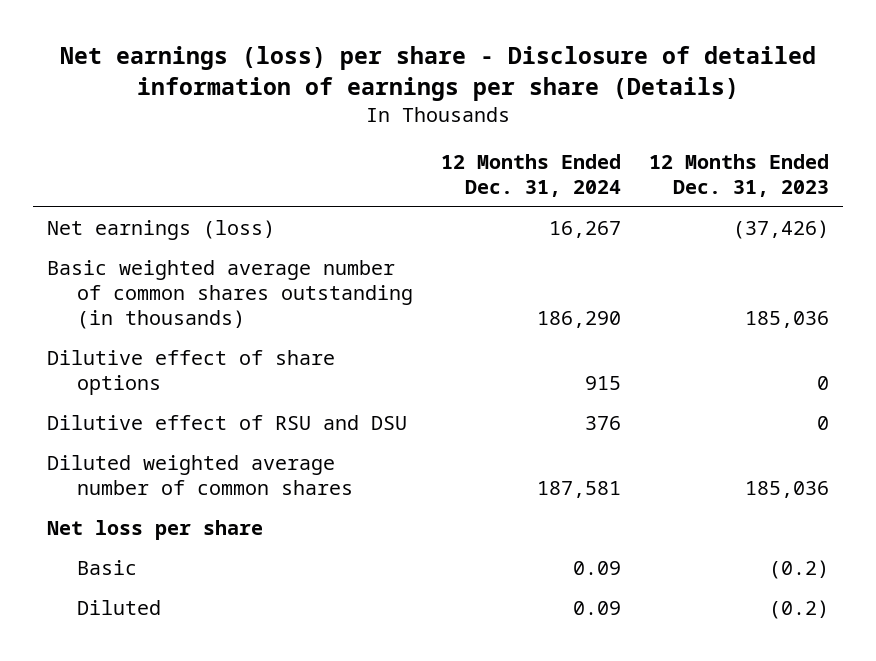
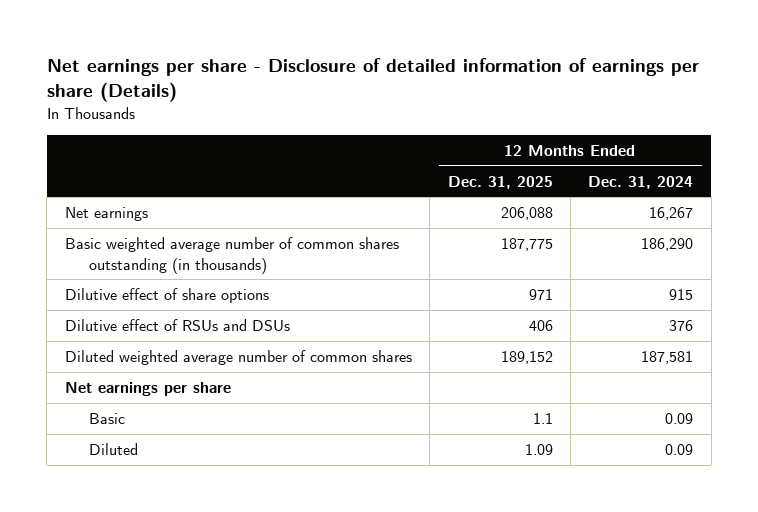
[60,45,817,102] Net earnings (loss) per share - Disclosure of detailed information of earnings per share (Details) -> [46,58,699,103] Net earnings per share - Disclosure of detailed information of earnings per share (Details)
[649,154,830,198] 12 Months Ended Dec. 31, 2023 -> none
none -> [447,175,553,189] Dec. 31, 2025
[46,219,275,240] Net earnings (loss) -> [64,206,148,221] Net earnings
[46,414,407,430] Dilutive effect of RSU and DSU -> [64,318,290,331] Dilutive effect of RSUs and DSUs
[46,519,263,540] Net loss per share -> [64,381,231,396] Net earnings per share

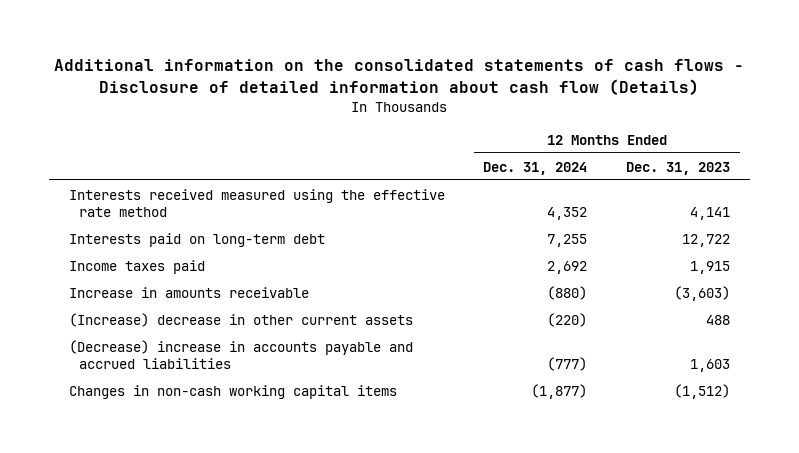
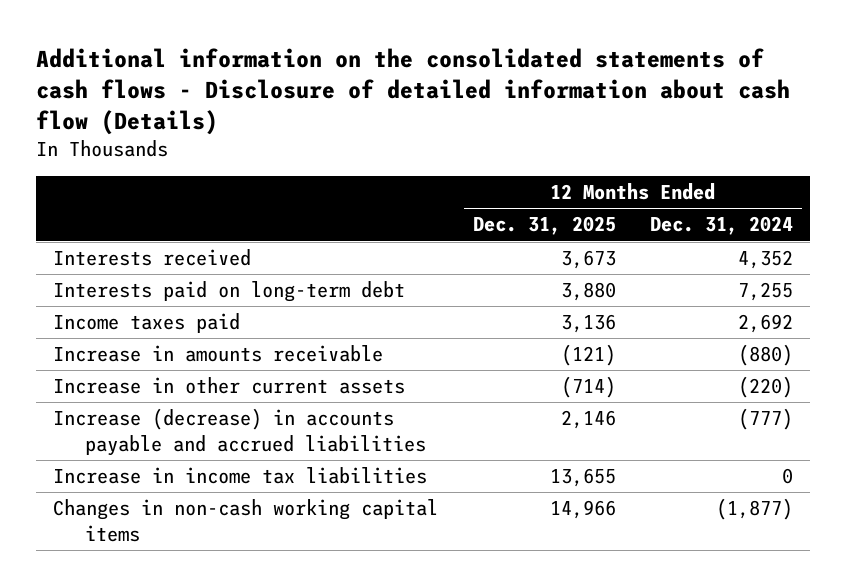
[626,161,731,175] Dec. 31, 2023 -> none
none -> [472,216,616,236] Dec. 31, 2025
[68,188,445,217] Interests received measured using the effective rate method -> [53,249,252,267] Interests received
[68,312,413,327] (Increase) decrease in other current assets -> [53,377,406,395] Increase in other current assets
[68,339,413,369] (Decrease) increase in accounts payable and accrued liabilities -> [53,408,426,456] Increase (decrease) in accounts payable and accrued liabilities
none -> [53,467,428,485] Increase in income tax liabilities

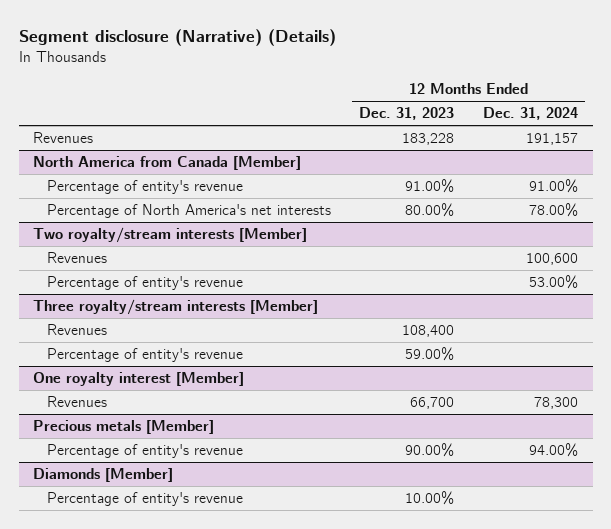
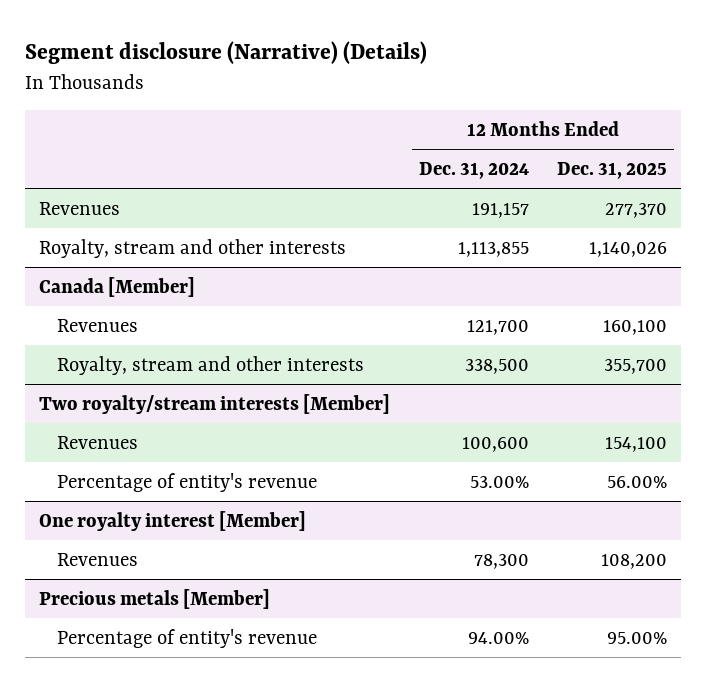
[359,107,455,121] Dec. 31, 2023 -> none
none -> [557,162,668,180] Dec. 31, 2025
[46,180,243,195] Percentage of entity's revenue -> none
[46,204,331,219] Percentage of North America's net interests -> none
none -> [39,238,347,258] Royalty, stream and other interests
[33,156,302,171] North America from Canada [Member] -> [39,276,196,297] Canada [Member]
none -> [57,318,139,332] Revenues
none -> [57,355,365,375] Royalty, stream and other interests
[33,299,319,316] Three royalty/stream interests [Member] -> none
[46,324,107,336] Revenues -> none
[46,348,243,363] Percentage of entity's revenue -> none
[33,468,174,483] Diamonds [Member] -> none
[46,492,243,507] Percentage of entity's revenue -> none

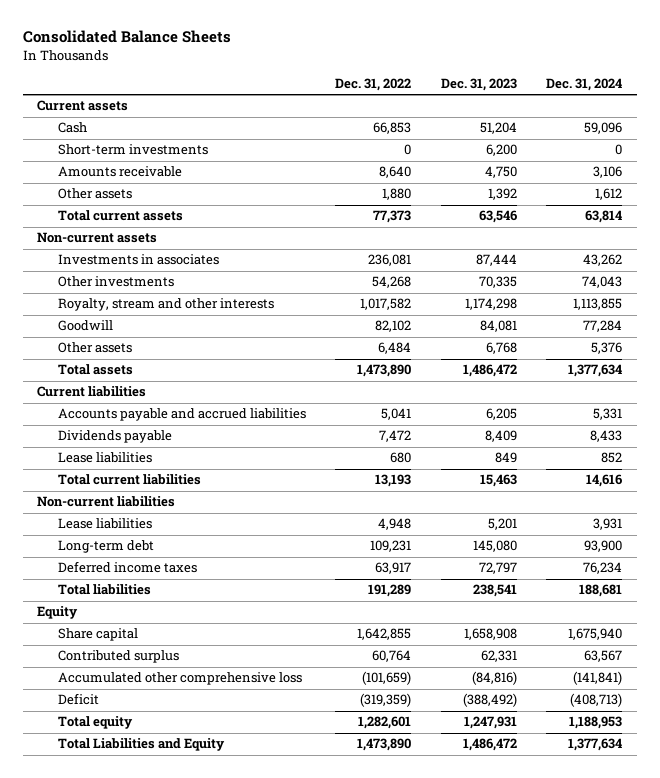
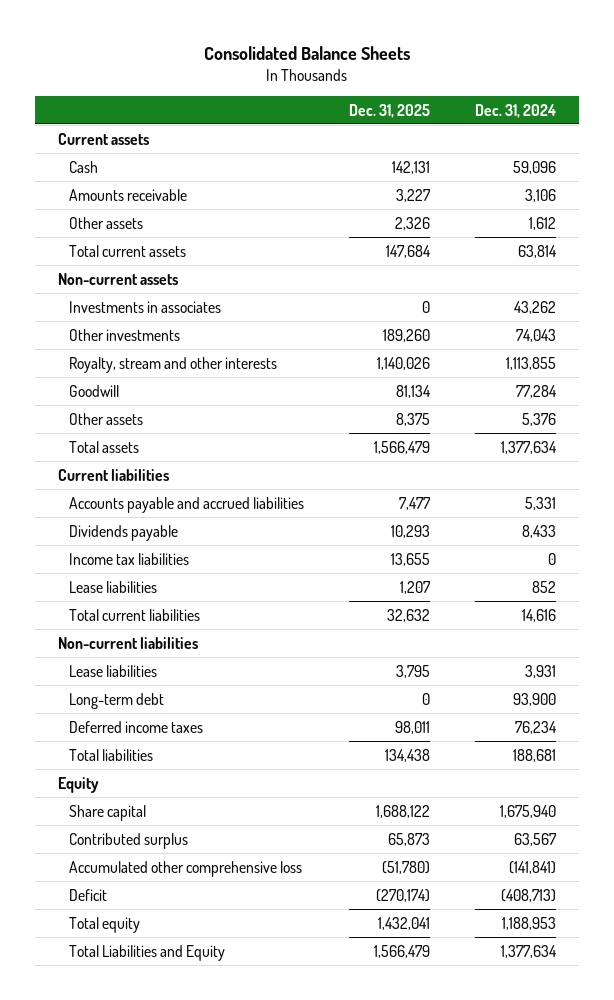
[335,77,412,91] Dec. 31, 2022 -> none
[440,77,517,91] Dec. 31, 2023 -> none
none -> [349,103,431,118] Dec. 31, 2025
[57,144,208,156] Short-term investments -> none
none -> [69,552,190,565] Income tax liabilities

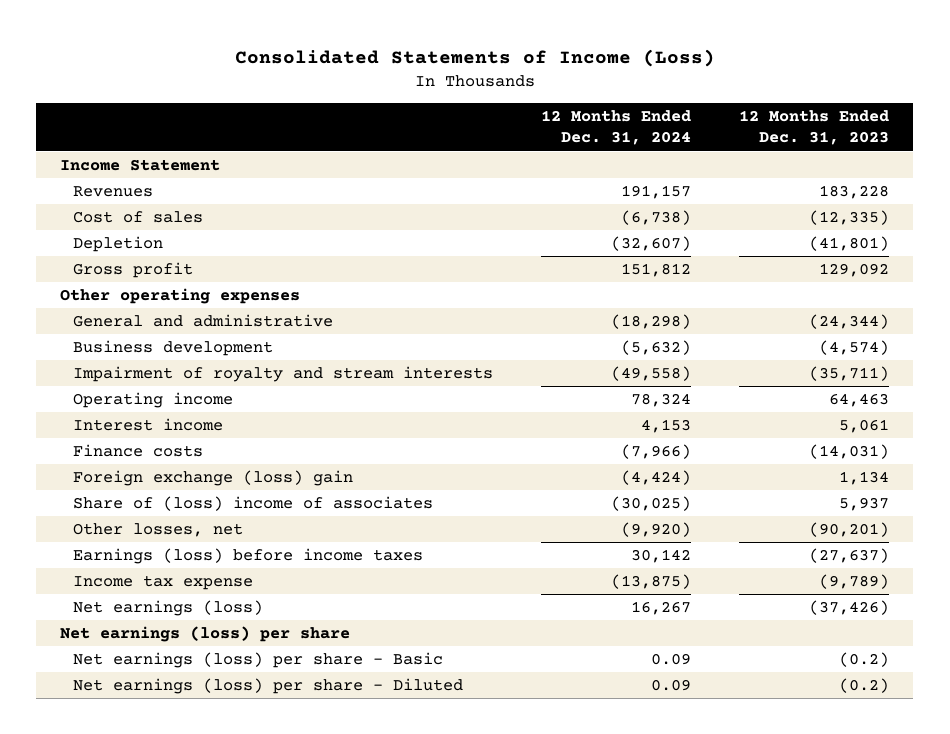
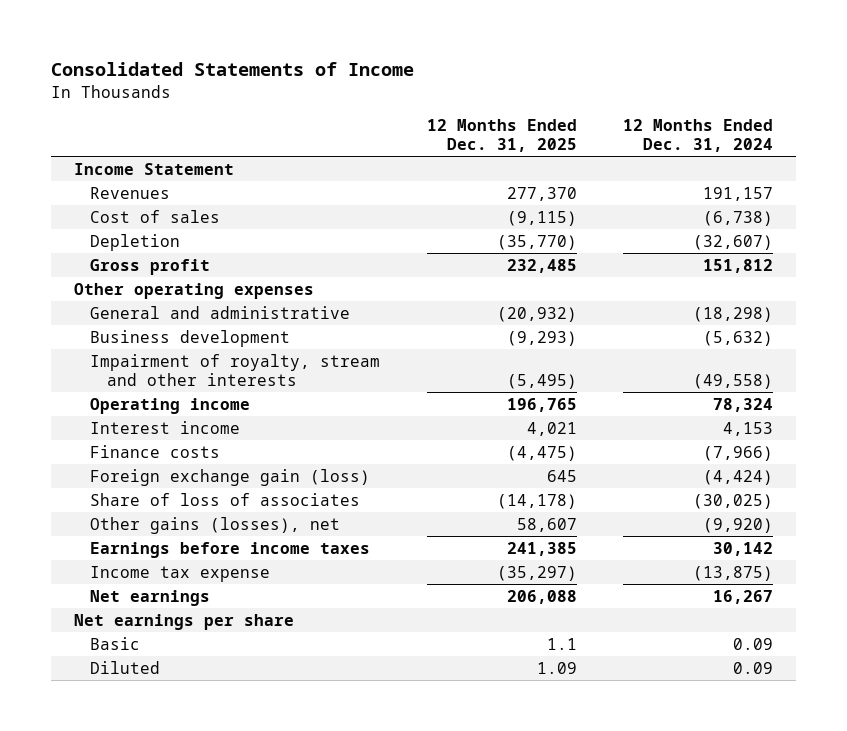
[234,48,715,67] Consolidated Statements of Income (Loss) -> [51,61,415,76] Consolidated Statements of Income
[739,110,890,146] 12 Months Ended Dec. 31, 2023 -> none
none -> [426,119,577,153] 12 Months Ended Dec. 31, 2025
[73,366,494,383] Impairment of royalty and stream interests -> [90,353,381,386] Impairment of royalty, stream and other interests
[73,470,354,487] Foreign exchange (loss) gain -> [90,468,371,486] Foreign exchange gain (loss)
[73,496,434,512] Share of (loss) income of associates -> [90,492,361,506] Share of loss of associates
[73,523,244,538] Other losses, net -> [90,516,341,534] Other gains (losses), net
[73,548,424,565] Earnings (loss) before income taxes -> [90,541,371,558] Earnings before income taxes
[73,600,264,617] Net earnings (loss) -> [90,589,211,606] Net earnings
[60,626,351,643] Net earnings (loss) per share -> [74,613,295,630] Net earnings per share
[73,652,444,669] Net earnings (loss) per share - Basic -> [90,636,141,650] Basic
[73,678,464,695] Net earnings (loss) per share - Diluted -> [90,660,161,674] Diluted

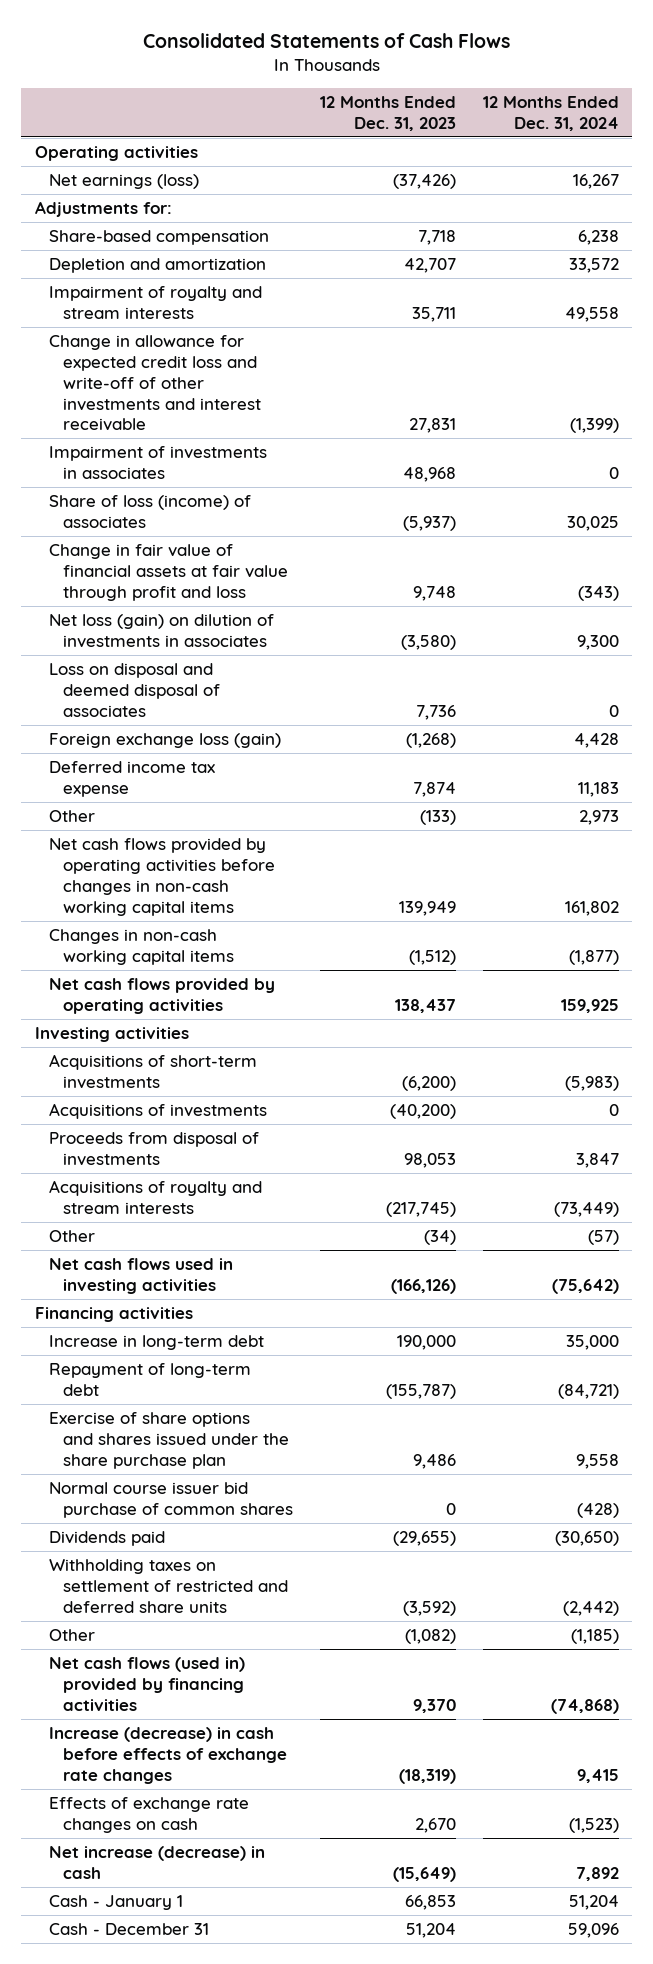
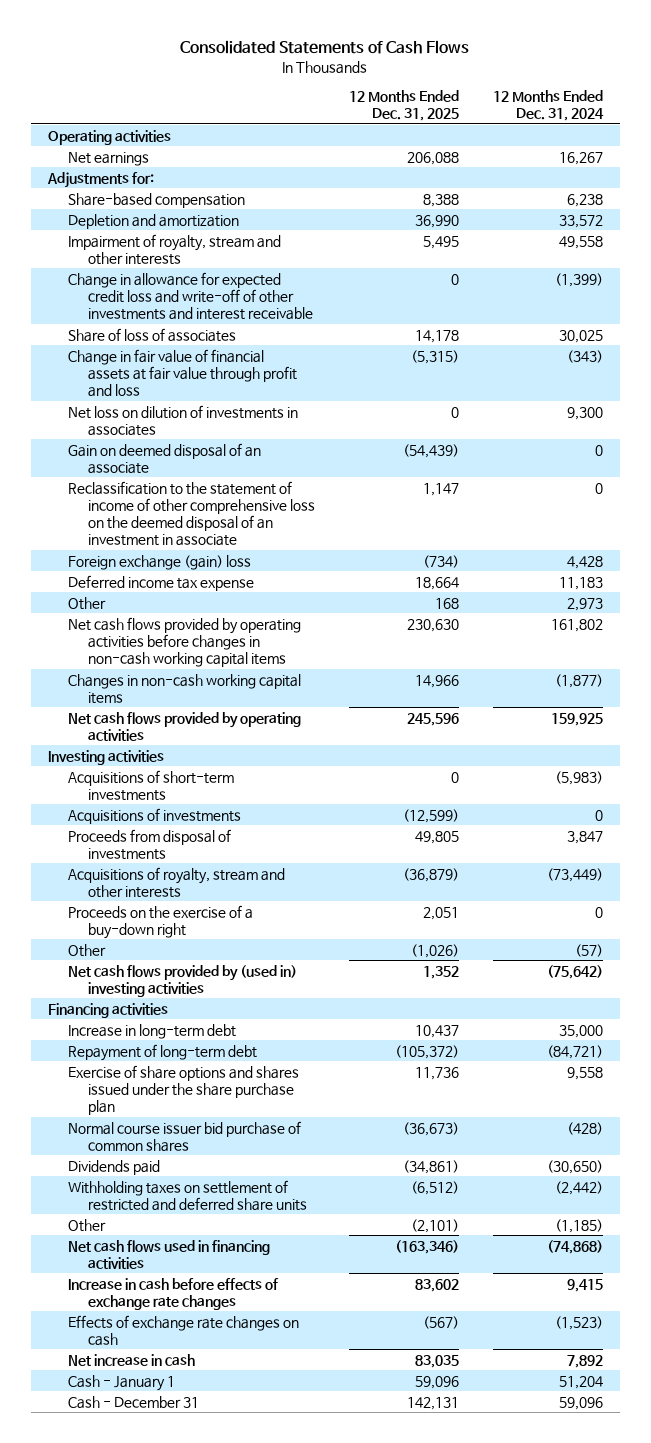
[319,96,456,131] 12 Months Ended Dec. 31, 2023 -> none
none -> [348,90,459,122] 12 Months Ended Dec. 31, 2025
[48,174,199,190] Net earnings (loss) -> [67,151,149,166] Net earnings
[48,286,262,319] Impairment of royalty and stream interests -> [67,233,281,265] Impairment of royalty, stream and other interests
[48,446,267,479] Impairment of investments in associates -> none
[48,495,251,528] Share of loss (income) of associates -> [67,327,236,342] Share of loss of associates
[48,614,274,648] Net loss (gain) on dilution of investments in associates -> [67,404,298,436] Net loss on dilution of investments in associates
[48,663,220,717] Loss on disposal and deemed disposal of associates -> [67,442,261,474] Gain on deemed disposal of an associate
none -> [67,480,315,547] Reclassification to the statement of income of other comprehensive loss on the deemed disposal of an investment in associate
[48,733,281,749] Foreign exchange loss (gain) -> [67,554,251,570] Foreign exchange (gain) loss
[48,1180,262,1214] Acquisitions of royalty and stream interests -> [67,866,285,898] Acquisitions of royalty, stream and other interests
none -> [67,904,253,939] Proceeds on the exercise of a buy-down right
[48,1258,233,1294] Net cash flows used in investing activities -> [67,964,297,997] Net cash flows provided by (used in) investing activities
[48,1657,245,1711] Net cash flows (used in) provided by financing activities -> [67,1239,270,1269] Net cash flows used in financing activities
[48,1727,287,1784] Increase (decrease) in cash before effects of exchange rate changes -> [67,1277,279,1310] Increase in cash before effects of exchange rate changes
[48,1846,265,1879] Net increase (decrease) in cash -> [67,1353,195,1366] Net increase in cash

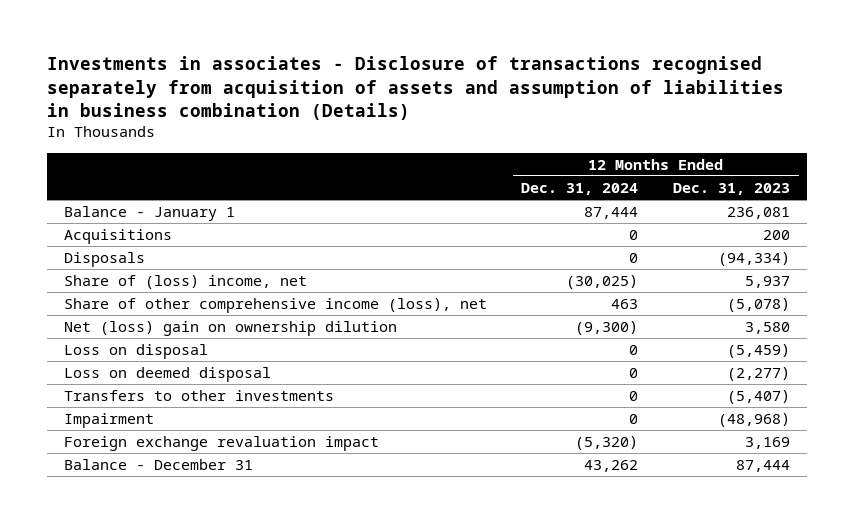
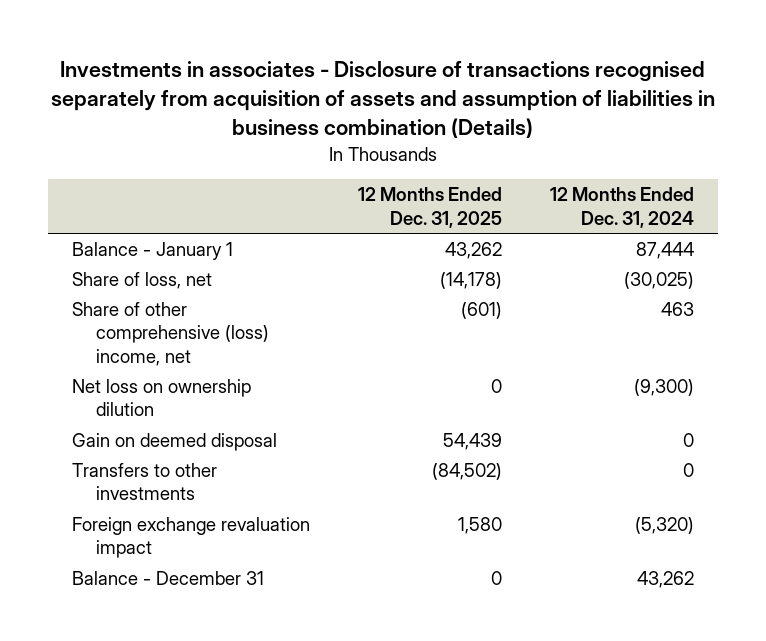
[672,183,790,196] Dec. 31, 2023 -> none
none -> [358,187,503,228] 12 Months Ended Dec. 31, 2025
[63,229,172,245] Acquisitions -> none
[63,252,145,268] Disposals -> none
[63,344,208,360] Loss on disposal -> none
[63,275,307,290] Share of (loss) income, net -> [72,272,213,290] Share of loss, net
[63,298,487,314] Share of other comprehensive income (loss), net -> [72,302,270,366] Share of other comprehensive (loss) income, net
[63,321,397,337] Net (loss) gain on ownership dilution -> [72,379,252,417] Net loss on ownership dilution
[63,367,271,383] Loss on deemed disposal -> [72,433,278,452] Gain on deemed disposal
[63,413,154,429] Impairment -> none

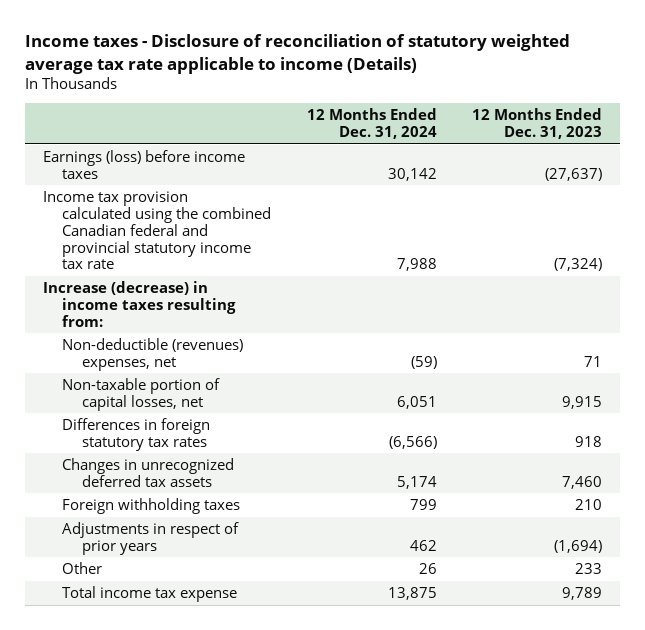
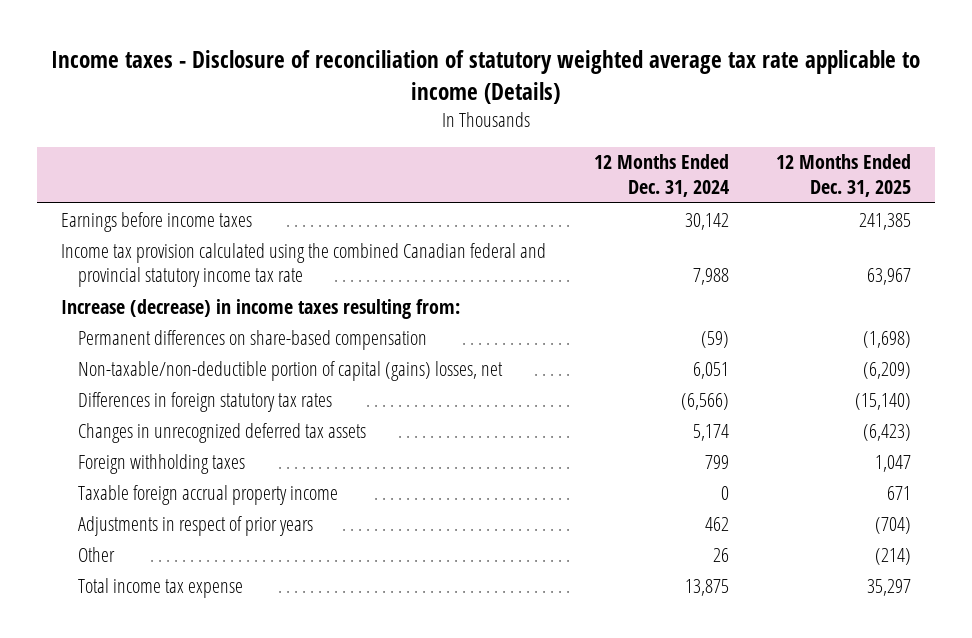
[472,108,603,139] 12 Months Ended Dec. 31, 2023 -> none
none -> [776,154,912,198] 12 Months Ended Dec. 31, 2025
[42,149,245,179] Earnings (loss) before income taxes -> [60,211,252,232] Earnings before income taxes
[62,337,244,371] Non-deductible (revenues) expenses, net -> none
none -> [78,329,428,350] Permanent differences on share-based compensation
[62,377,221,411] Non-taxable portion of capital losses, net -> [78,360,504,381] Non-taxable/non-deductible portion of capital (gains) losses, net
none -> [78,484,339,505] Taxable foreign accrual property income

